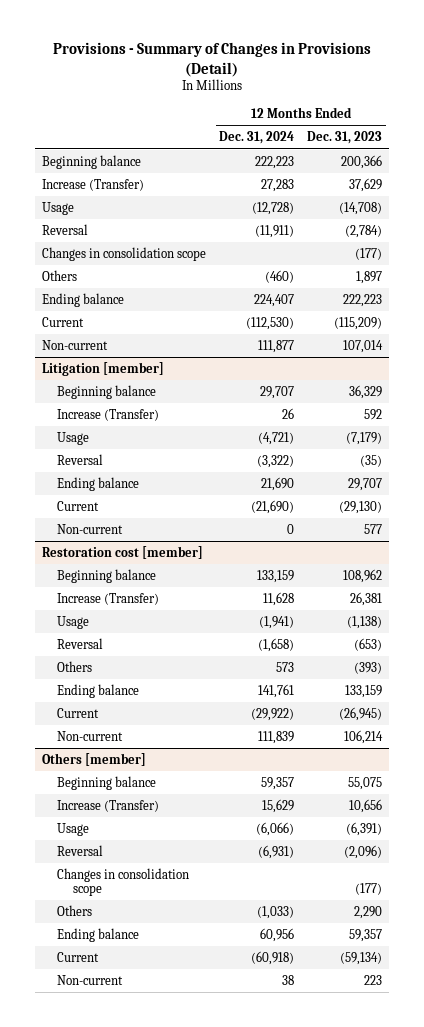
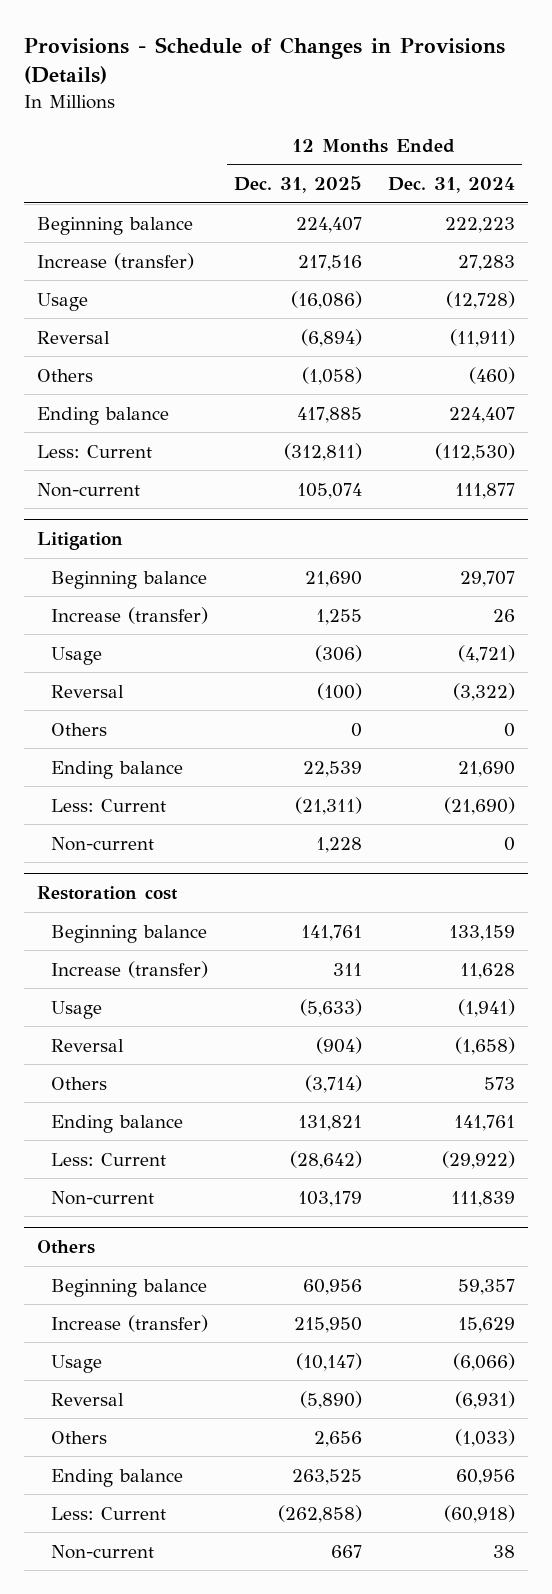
[52,42,371,77] Provisions - Summary of Changes in Provisions (Detail) -> [24,37,506,85] Provisions - Schedule of Changes in Provisions (Details)
[307,131,383,145] Dec. 31, 2023 -> none
none -> [233,175,362,193] Dec. 31, 2025
[41,178,144,191] Increase (Transfer) -> [37,252,195,270] Increase (transfer)
[41,246,206,261] Changes in consolidation scope -> none
[41,316,84,327] Current -> [37,444,153,458] Less: Current
[41,361,164,376] Litigation [member] -> [37,532,124,551] Litigation
[57,408,160,421] Increase (Transfer) -> [50,606,208,624] Increase (transfer)
none -> [50,722,107,736] Others
[57,500,100,511] Current -> [50,798,166,812] Less: Current
[41,545,203,559] Restoration cost [member] -> [37,886,179,901] Restoration cost
[57,592,160,605] Increase (Transfer) -> [50,960,208,978] Increase (transfer)
[57,707,100,718] Current -> [50,1152,166,1166] Less: Current
[41,752,146,766] Others [member] -> [37,1240,96,1255] Others
[57,799,160,812] Increase (Transfer) -> [50,1314,208,1332] Increase (transfer)
[57,867,190,897] Changes in consolidation scope -> none
[57,951,100,962] Current -> [50,1506,166,1520] Less: Current

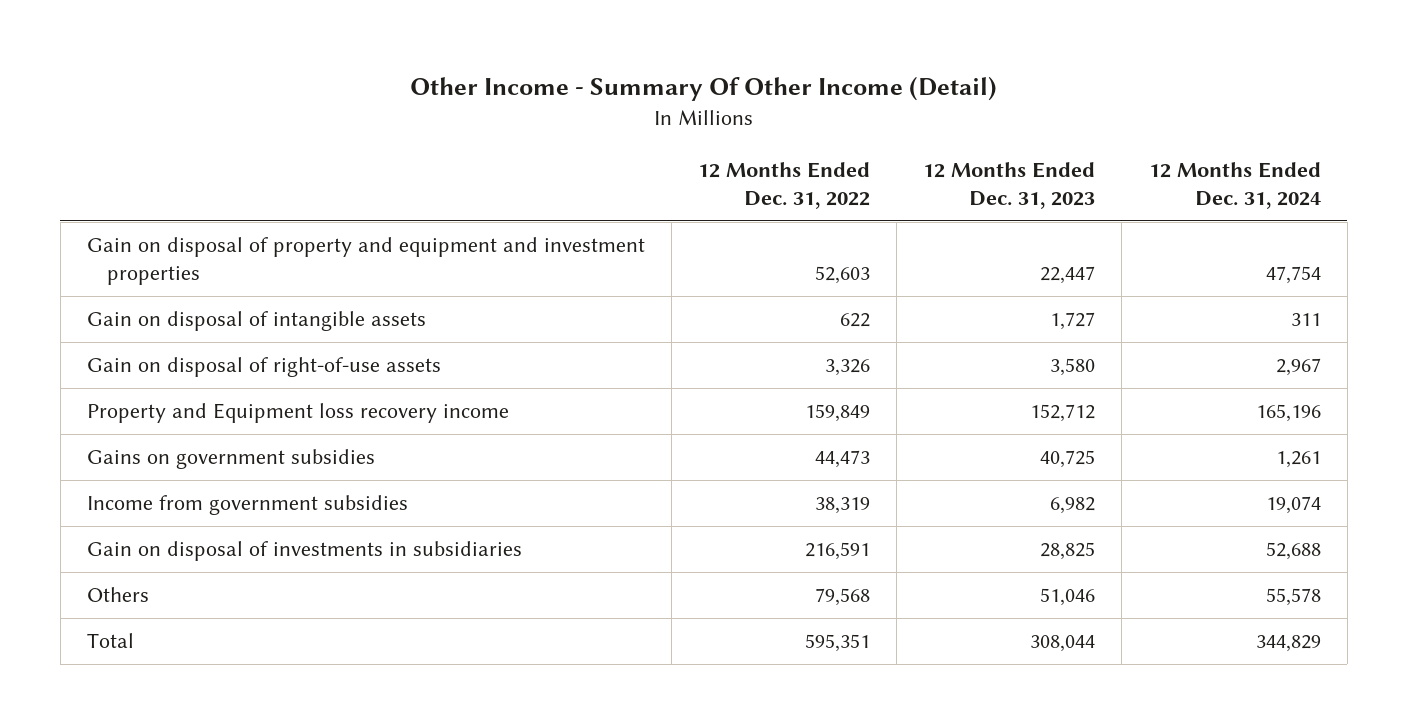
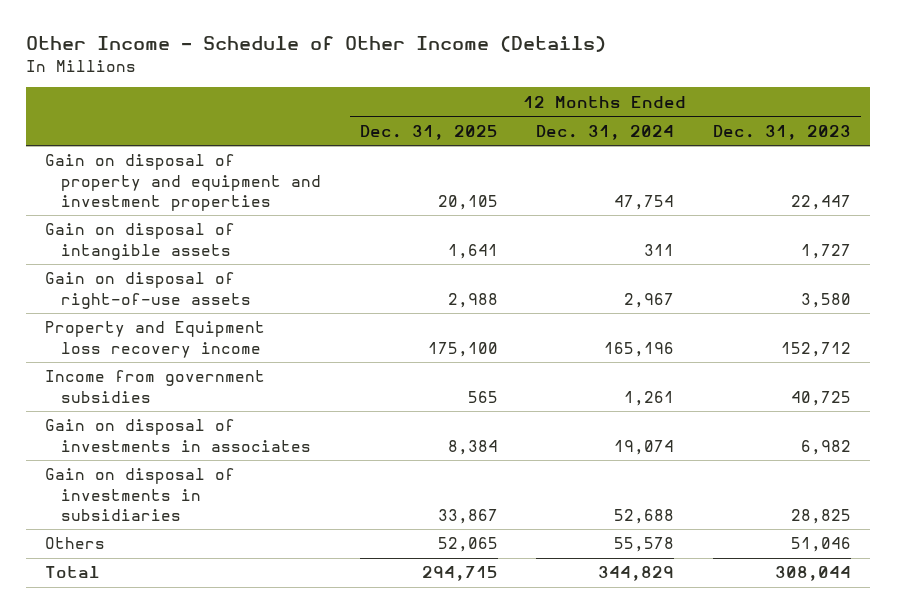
[409,75,997,101] Other Income - Summary Of Other Income (Detail) -> [26,36,607,53] Other Income - Schedule of Other Income (Details)
[697,161,870,209] 12 Months Ended Dec. 31, 2022 -> none
none -> [359,124,498,140] Dec. 31, 2025
[86,449,375,470] Gains on government subsidies -> [45,370,266,403] Income from government subsidies
[86,495,408,516] Income from government subsidies -> [45,419,312,452] Gain on disposal of investments in associates

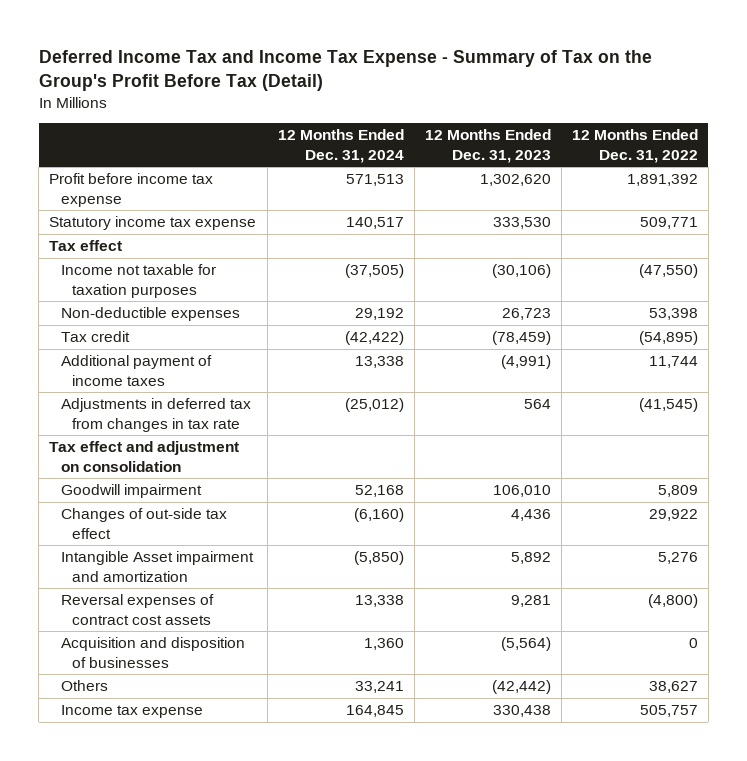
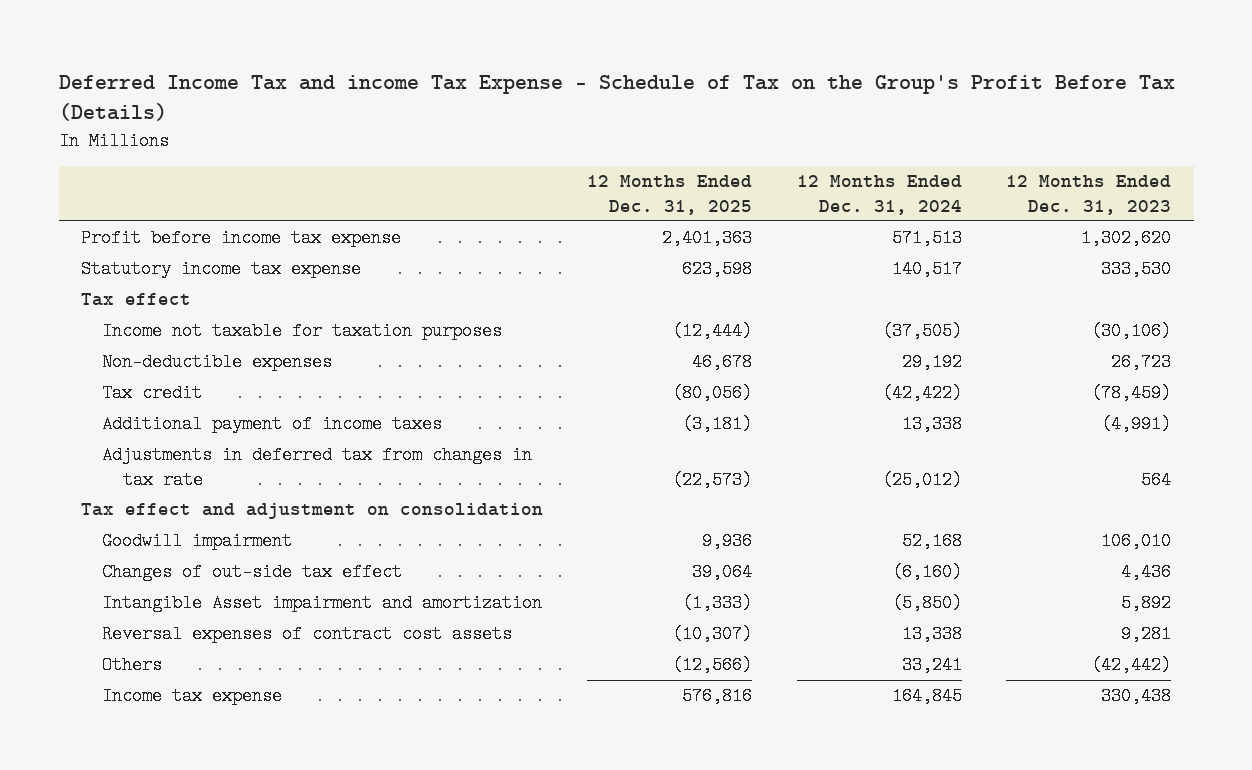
[38,49,652,91] Deferred Income Tax and Income Tax Expense - Summary of Tax on the Group's Profit Before Tax (Detail) -> [58,75,1175,122] Deferred Income Tax and income Tax Expense - Schedule of Tax on the Group's Profit Before Tax (Details)
[571,129,698,163] 12 Months Ended Dec. 31, 2022 -> none
none -> [587,174,753,215] 12 Months Ended Dec. 31, 2025
[60,637,245,668] Acquisition and disposition of businesses -> none

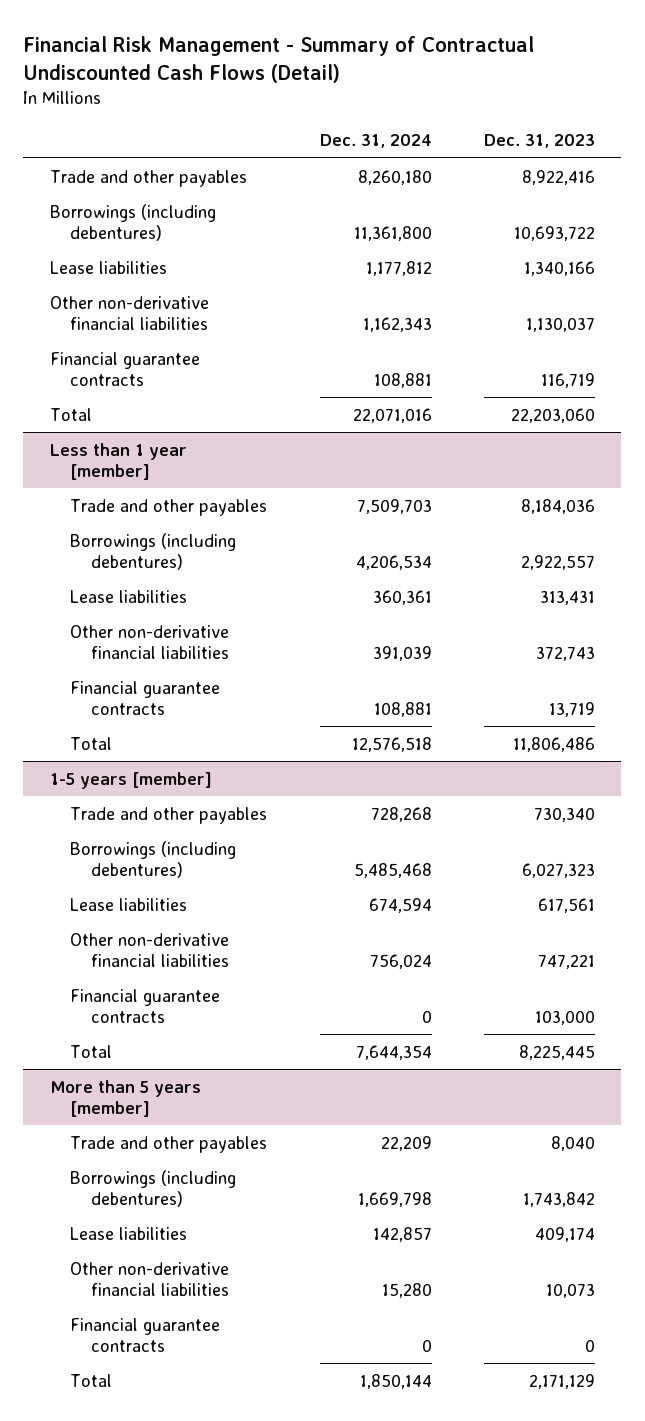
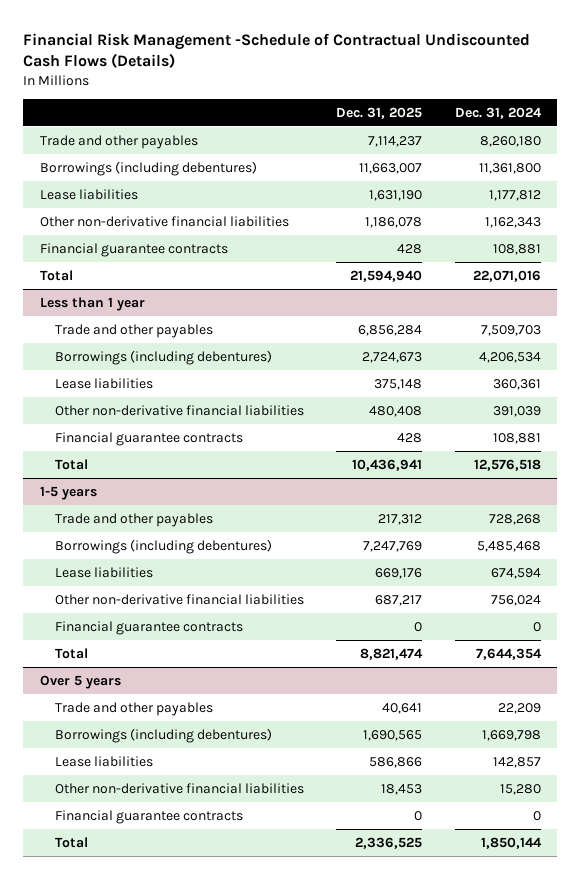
[23,35,535,83] Financial Risk Management - Summary of Contractual Undiscounted Cash Flows (Detail) -> [23,32,531,69] Financial Risk Management -Schedule of Contractual Undiscounted Cash Flows (Details)
[484,134,596,149] Dec. 31, 2023 -> none
none -> [336,106,423,119] Dec. 31, 2025
[49,442,187,480] Less than 1 year [member] -> [39,296,145,311] Less than 1 year
[49,771,212,789] 1-5 years [member] -> [39,485,97,500] 1-5 years
[49,1079,201,1117] More than 5 years [member] -> [39,674,121,689] Over 5 years

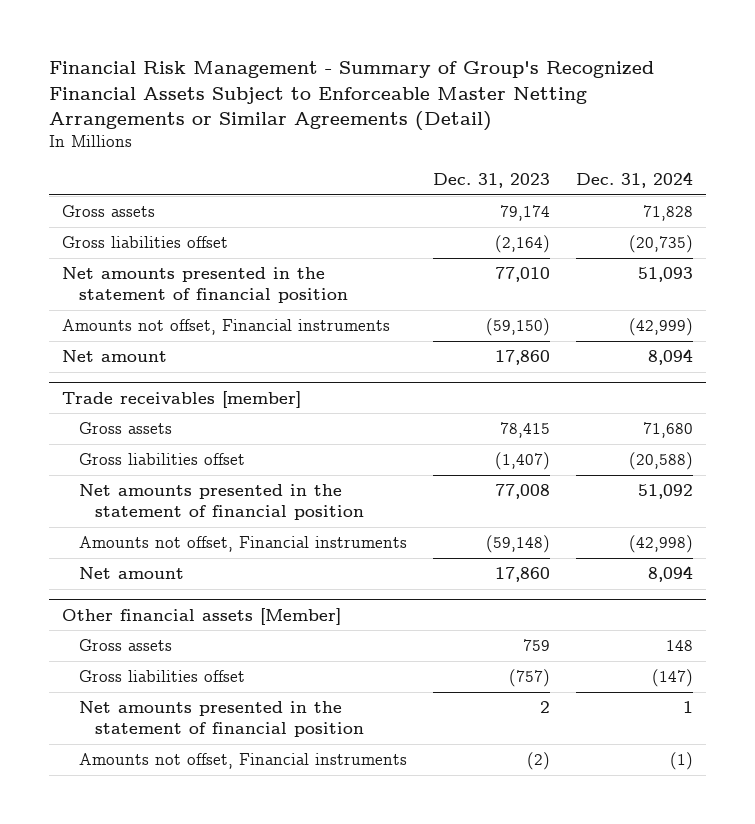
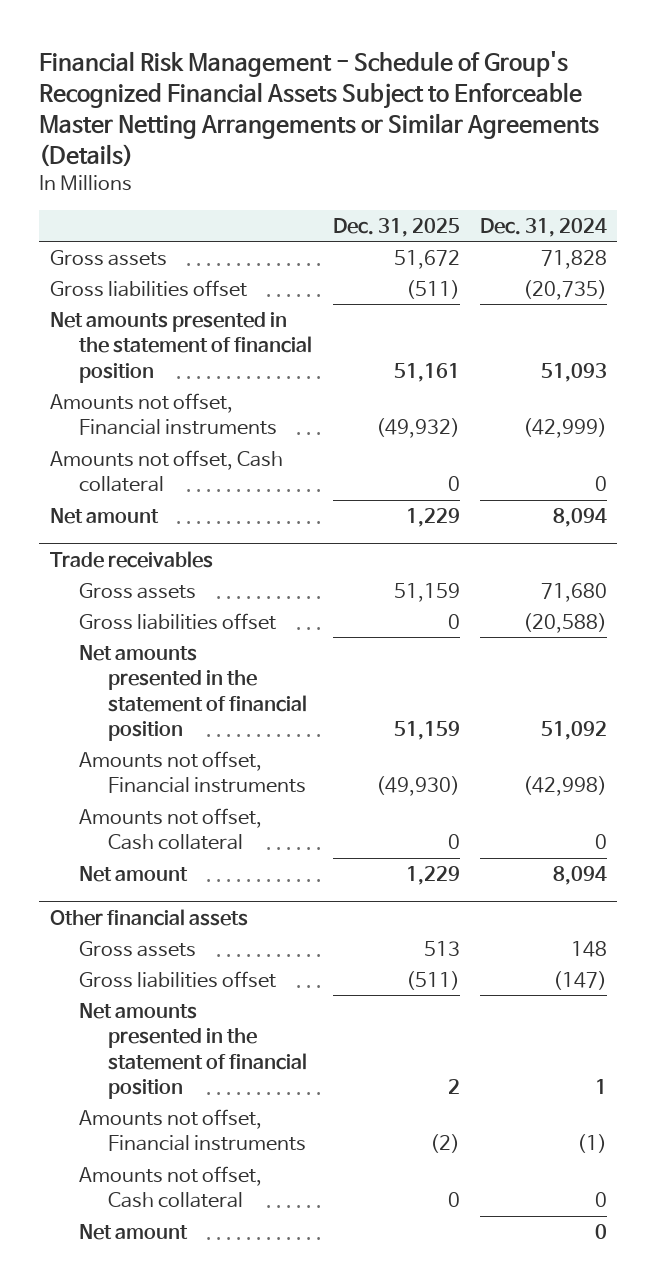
[48,61,654,131] Financial Risk Management - Summary of Group's Recognized Financial Assets Subject to Enforceable Master Netting Arrangements or Similar Agreements (Detail) -> [39,51,600,167] Financial Risk Management - Schedule of Group's Recognized Financial Assets Subject to Enforceable Master Netting Arrangements or Similar Agreements (Details)
[432,172,550,188] Dec. 31, 2023 -> none
none -> [332,217,460,237] Dec. 31, 2025
none -> [49,449,283,493] Amounts not offset, Cash collateral
[61,390,301,408] Trade receivables [member] -> [49,550,213,568] Trade receivables
none -> [78,807,262,851] Amounts not offset, Cash collateral
[61,607,341,625] Other financial assets [Member] -> [49,908,248,926] Other financial assets
none -> [78,1165,262,1209] Amounts not offset, Cash collateral
none -> [78,1223,188,1240] Net amount

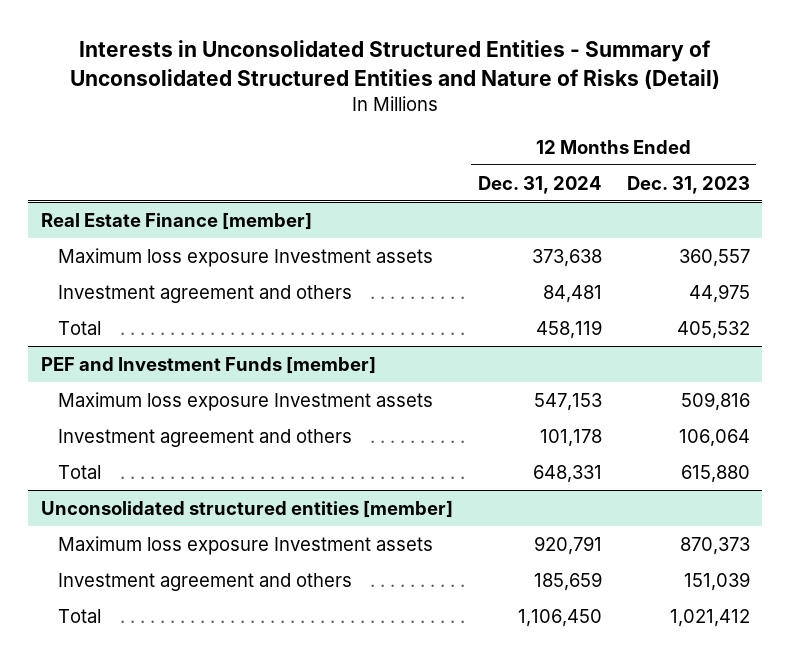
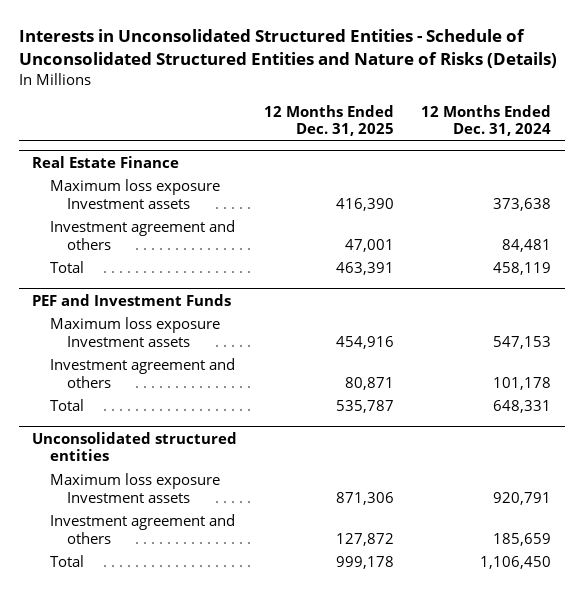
[70,40,721,89] Interests in Unconsolidated Structured Entities - Summary of Unconsolidated Structured Entities and Nature of Risks (Detail) -> [18,28,557,68] Interests in Unconsolidated Structured Entities - Schedule of Unconsolidated Structured Entities and Nature of Risks (Details)
[626,175,750,194] Dec. 31, 2023 -> none
none -> [264,104,395,137] 12 Months Ended Dec. 31, 2025
[40,211,312,230] Real Estate Finance [member] -> [32,155,180,168] Real Estate Finance
[40,355,376,374] PEF and Investment Funds [member] -> [32,293,232,306] PEF and Investment Funds
[40,499,453,518] Unconsolidated structured entities [member] -> [32,431,238,462] Unconsolidated structured entities

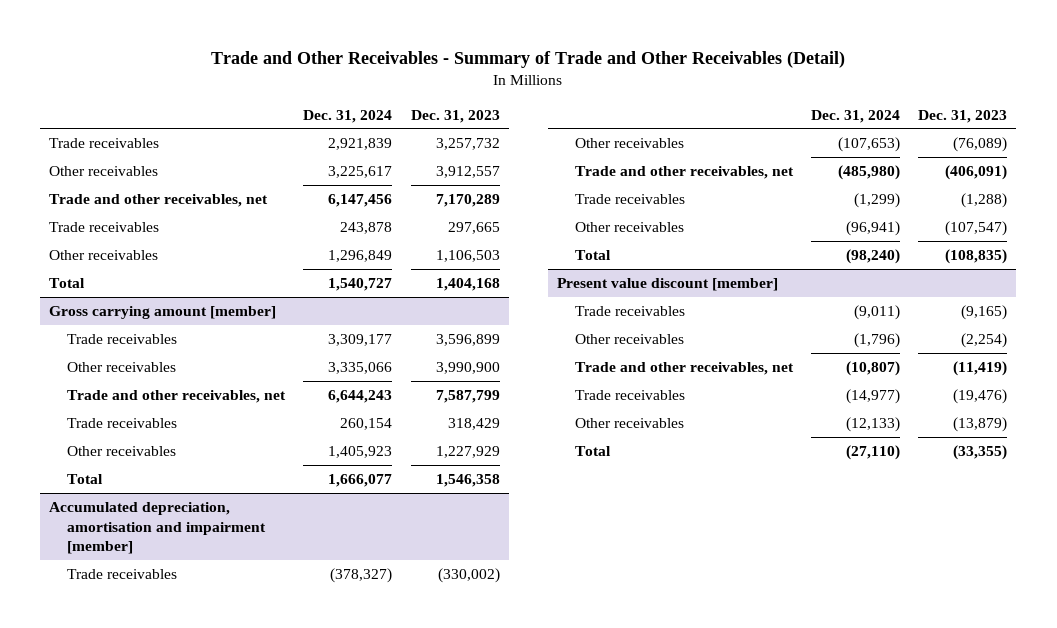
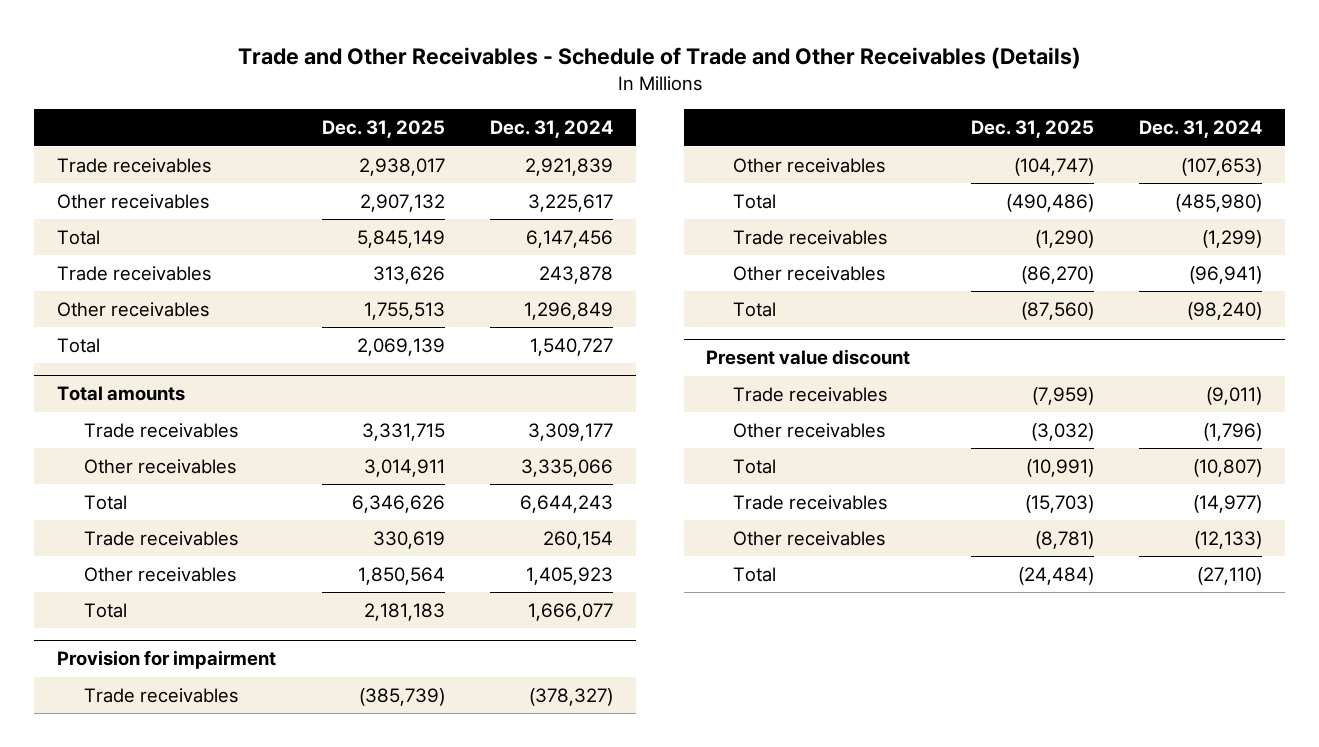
[211,51,846,69] Trade and Other Receivables - Summary of Trade and Other Receivables (Detail) -> [237,47,1081,70] Trade and Other Receivables - Schedule of Trade and Other Receivables (Details)
[410,109,500,123] Dec. 31, 2023 -> none
none -> [321,120,445,139] Dec. 31, 2025
[49,193,269,207] Trade and other receivables, net -> [57,230,101,246] Total
[49,305,277,319] Gross carrying amount [member] -> [57,386,186,402] Total amounts
[67,389,287,403] Trade and other receivables, net -> [84,495,128,511] Total
[49,501,267,555] Accumulated depreciation, amortisation and impairment [member] -> [57,650,277,670] Provision for impairment
[574,165,794,179] Trade and other receivables, net -> [733,194,777,210] Total
[556,277,778,291] Present value discount [member] -> [706,349,911,366] Present value discount
[574,361,794,375] Trade and other receivables, net -> [733,459,777,475] Total

